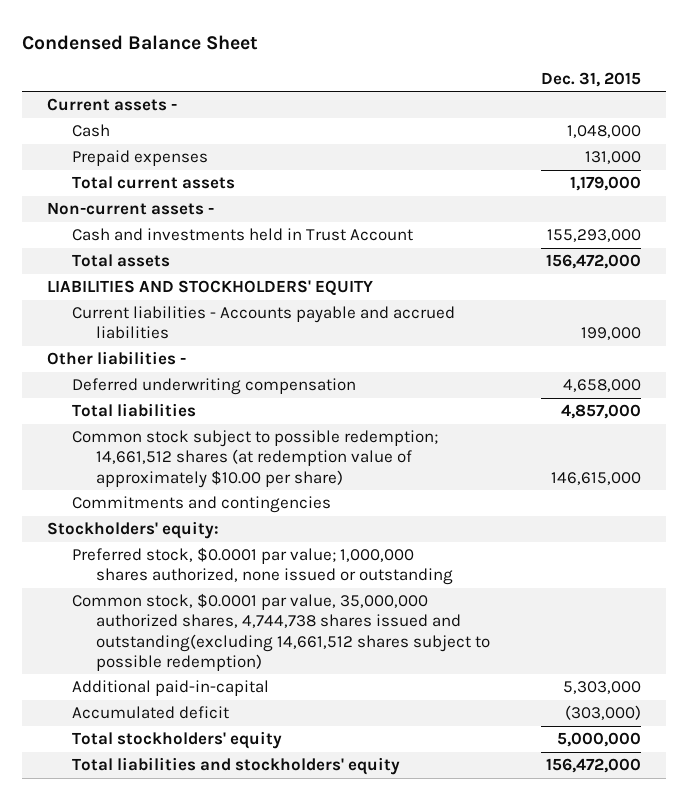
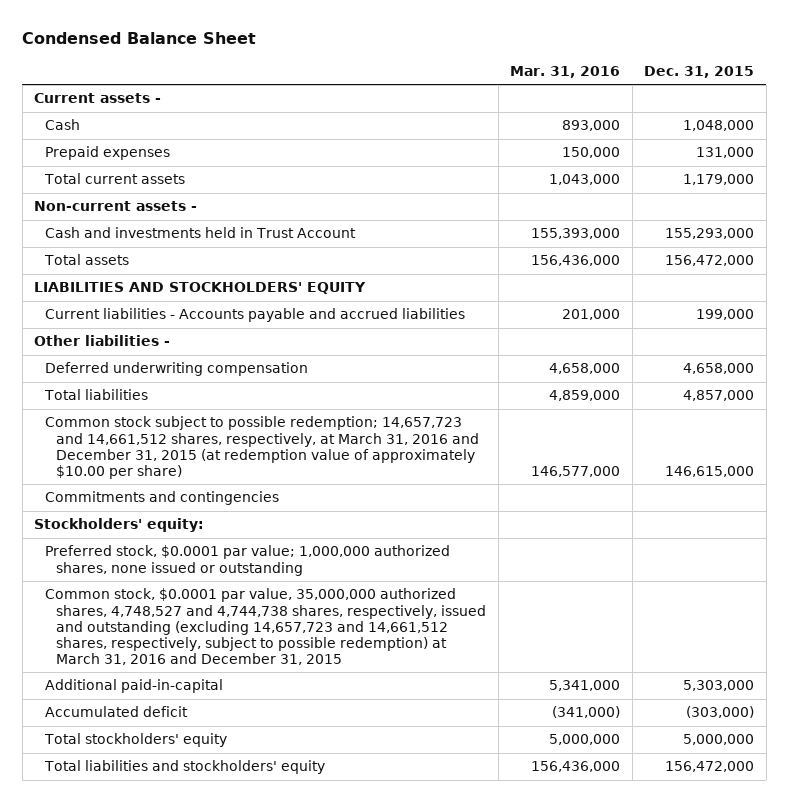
none -> [510,65,621,78] Mar. 31, 2016
[71,430,438,488] Common stock subject to possible redemption; 14,661,512 shares (at redemption value of approximately $10.00 per share) -> [45,416,480,479] Common stock subject to possible redemption; 14,657,723 and 14,661,512 shares, respectively, at March 31, 2016 and December 31, 2015 (at redemption value of approximately $10.00 per share)
[71,547,453,586] Preferred stock, $0.0001 par value; 1,000,000 shares authorized, none issued or outstanding -> [45,545,451,576] Preferred stock, $0.0001 par value; 1,000,000 authorized shares, none issued or outstanding
[71,593,490,672] Common stock, $0.0001 par value, 35,000,000 authorized shares, 4,744,738 shares issued and outstanding(excluding 14,661,512 shares subject to possible redemption) -> [45,588,487,666] Common stock, $0.0001 par value, 35,000,000 authorized shares, 4,748,527 and 4,744,738 shares, respectively, issued and outstanding (excluding 14,657,723 and 14,661,512 shares, respectively, subject to possible redemption) at March 31, 2016 and December 31, 2015

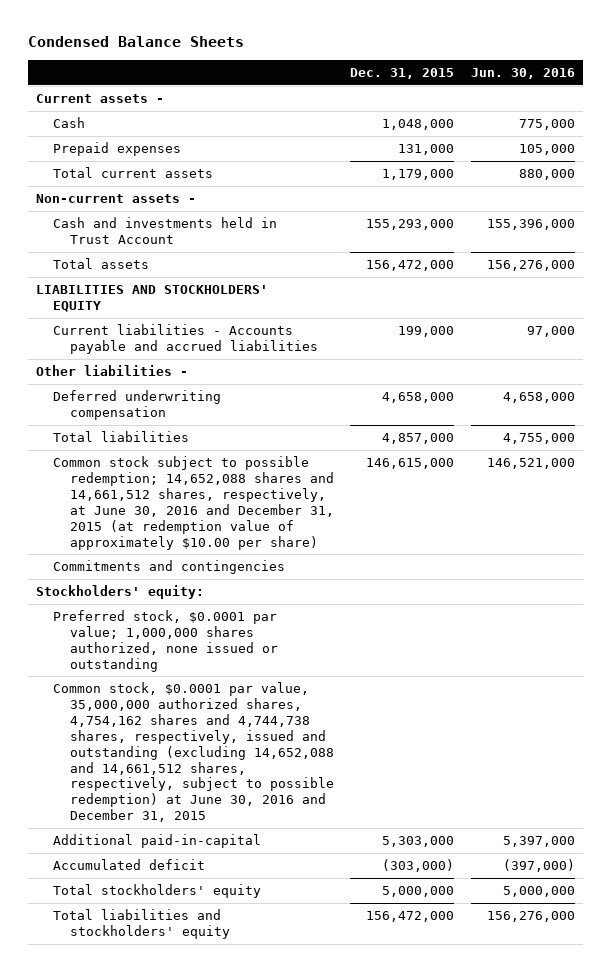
[22,31,257,44] Condensed Balance Sheet -> [27,36,244,48] Condensed Balance Sheets
[510,65,621,78] Mar. 31, 2016 -> none
none -> [471,67,576,79] Jun. 30, 2016
[45,416,480,479] Common stock subject to possible redemption; 14,657,723 and 14,661,512 shares, respectively, at March 31, 2016 and December 31, 2015 (at redemption value of approximately $10.00 per share) -> [52,455,334,550] Common stock subject to possible redemption; 14,652,088 shares and 14,661,512 shares, respectively, at June 30, 2016 and December 31, 2015 (at redemption value of approximately $10.00 per share)
[45,545,451,576] Preferred stock, $0.0001 par value; 1,000,000 authorized shares, none issued or outstanding -> [52,609,278,672] Preferred stock, $0.0001 par value; 1,000,000 shares authorized, none issued or outstanding
[45,588,487,666] Common stock, $0.0001 par value, 35,000,000 authorized shares, 4,748,527 and 4,744,738 shares, respectively, issued and outstanding (excluding 14,657,723 and 14,661,512 shares, respectively, subject to possible redemption) at March 31, 2016 and December 31, 2015 -> [52,681,334,823] Common stock, $0.0001 par value, 35,000,000 authorized shares, 4,754,162 shares and 4,744,738 shares, respectively, issued and outstanding (excluding 14,652,088 and 14,661,512 shares, respectively, subject to possible redemption) at June 30, 2016 and December 31, 2015

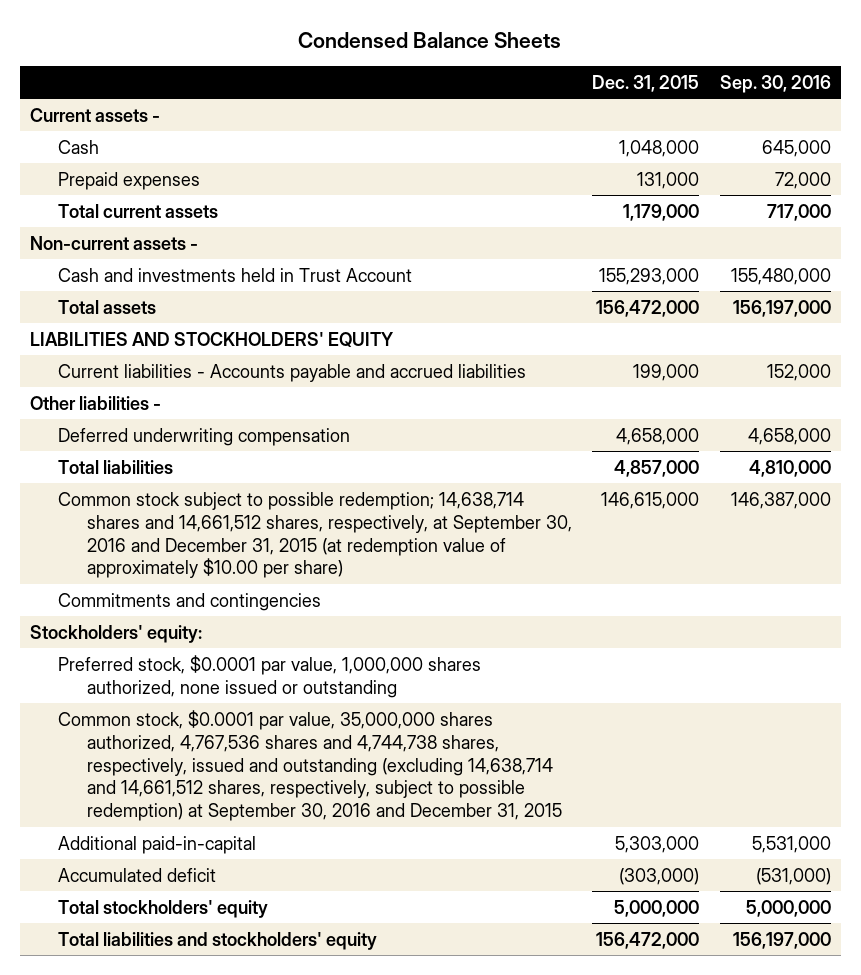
[471,67,576,79] Jun. 30, 2016 -> none
none -> [719,74,831,93] Sep. 30, 2016
[52,455,334,550] Common stock subject to possible redemption; 14,652,088 shares and 14,661,512 shares, respectively, at June 30, 2016 and December 31, 2015 (at redemption value of approximately $10.00 per share) -> [58,491,573,579] Common stock subject to possible redemption; 14,638,714 shares and 14,661,512 shares, respectively, at September 30, 2016 and December 31, 2015 (at redemption value of approximately $10.00 per share)
[52,609,278,672] Preferred stock, $0.0001 par value; 1,000,000 shares authorized, none issued or outstanding -> [58,654,482,698] Preferred stock, $0.0001 par value, 1,000,000 shares authorized, none issued or outstanding
[52,681,334,823] Common stock, $0.0001 par value, 35,000,000 authorized shares, 4,754,162 shares and 4,744,738 shares, respectively, issued and outstanding (excluding 14,652,088 and 14,661,512 shares, respectively, subject to possible redemption) at June 30, 2016 and December 31, 2015 -> [58,709,563,822] Common stock, $0.0001 par value, 35,000,000 shares authorized, 4,767,536 shares and 4,744,738 shares, respectively, issued and outstanding (excluding 14,638,714 and 14,661,512 shares, respectively, subject to possible redemption) at September 30, 2016 and December 31, 2015

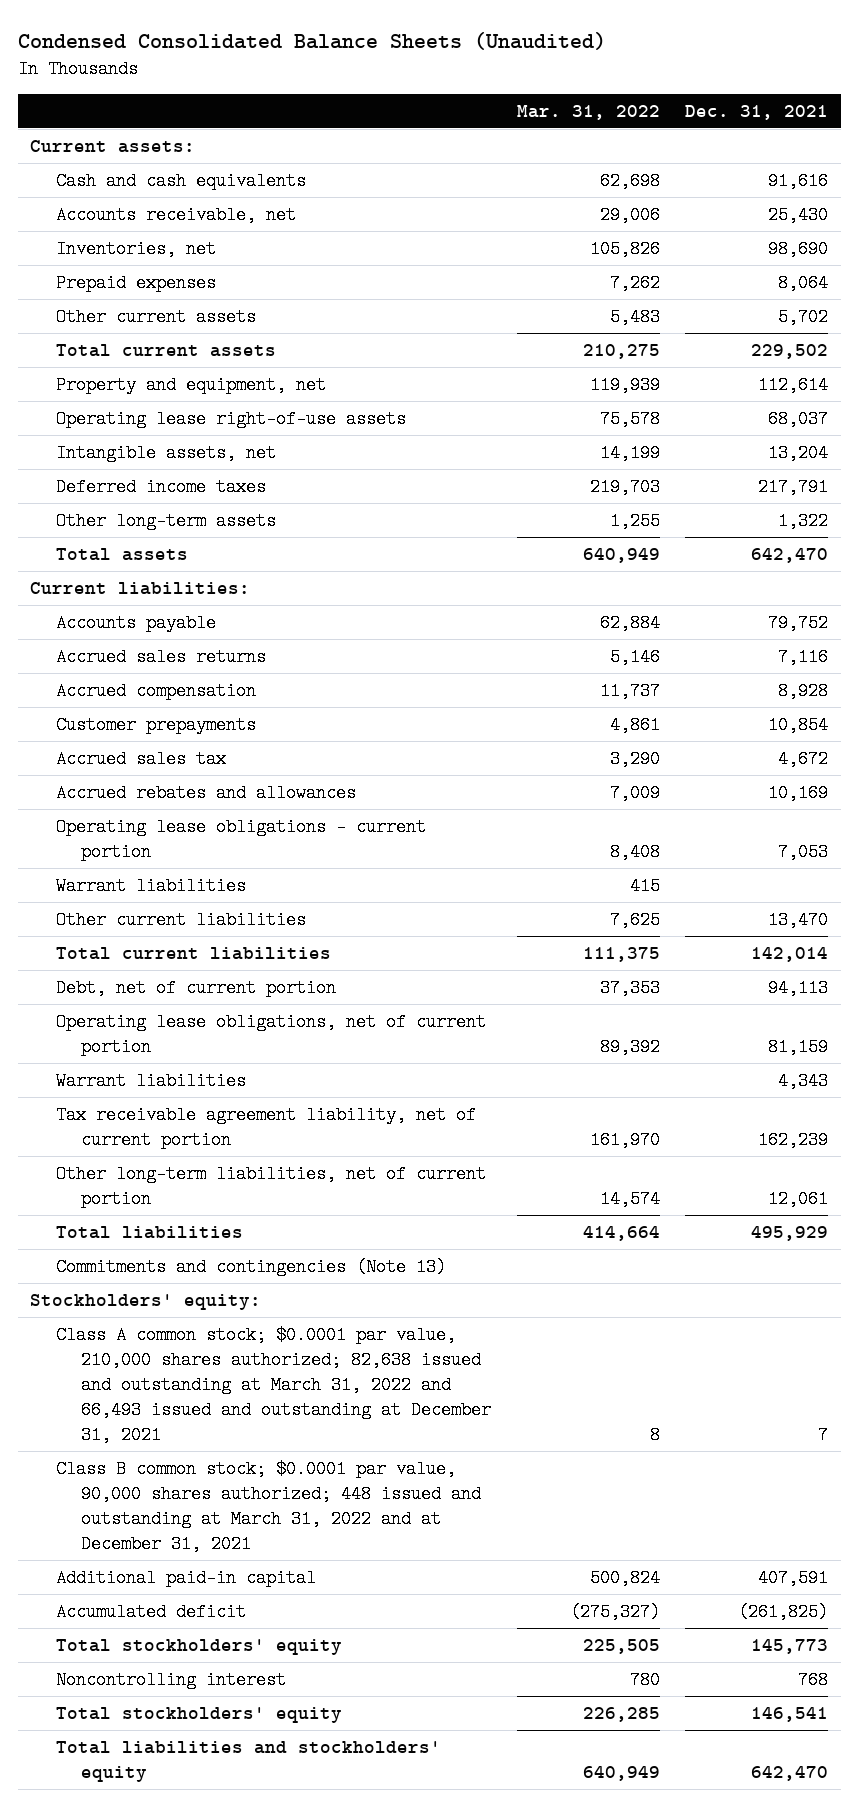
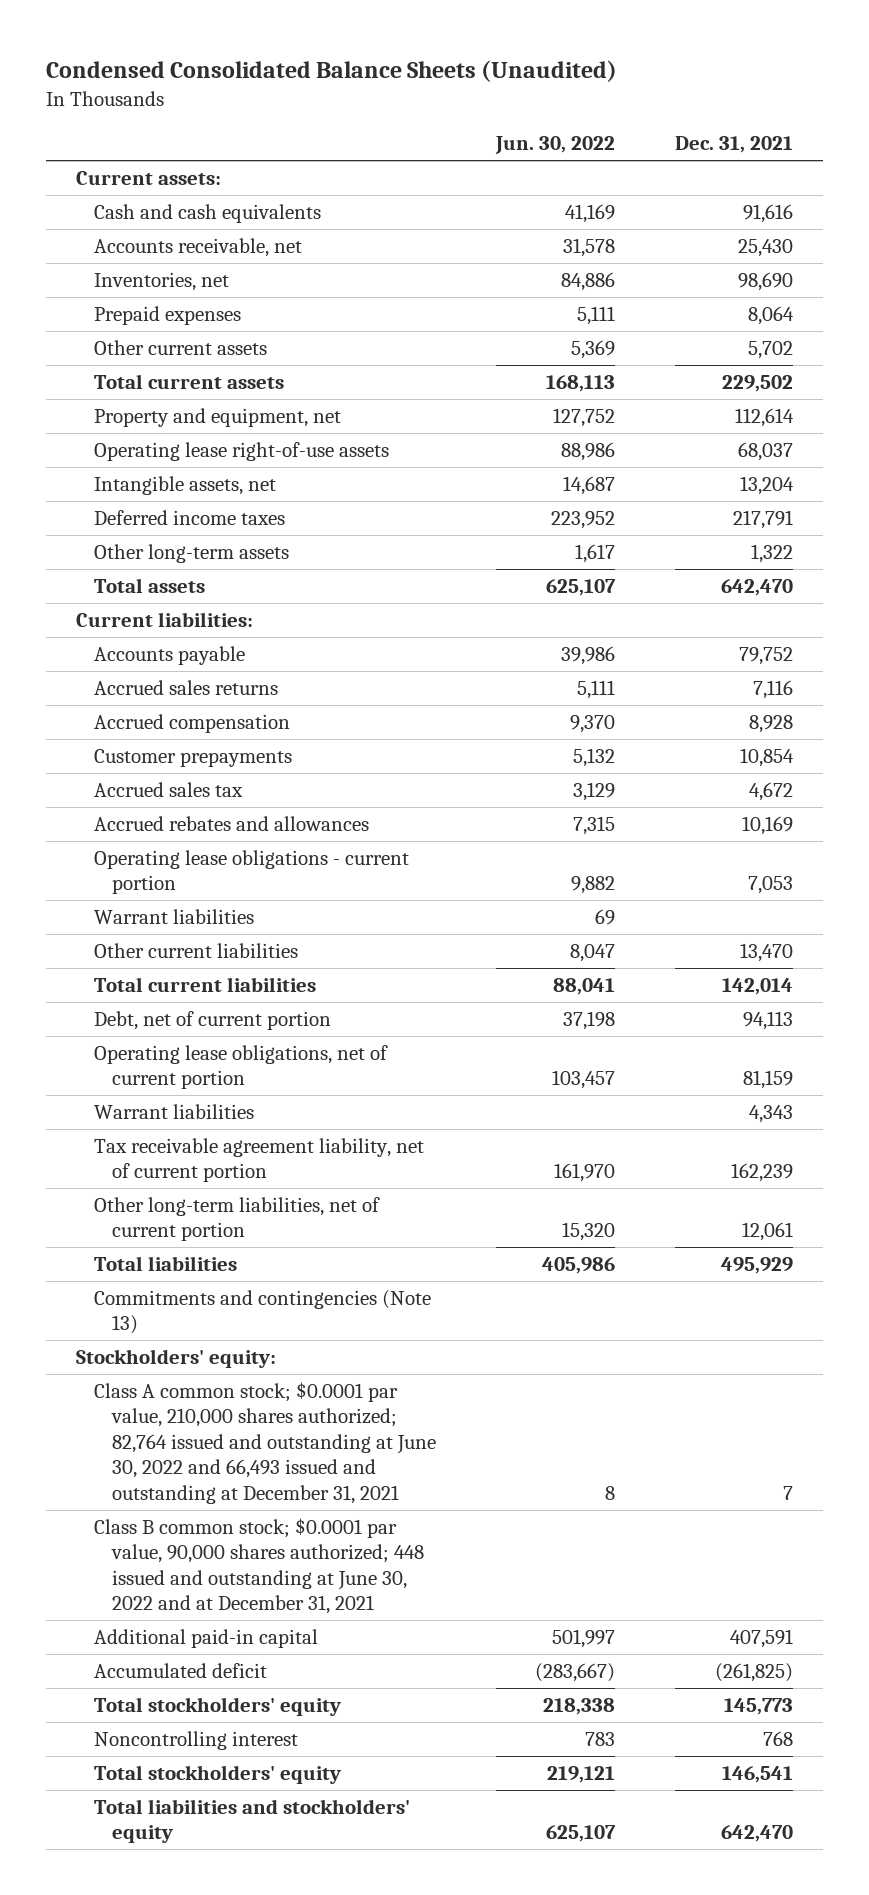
[516,104,660,120] Mar. 31, 2022 -> none
none -> [494,136,615,155] Jun. 30, 2022
[55,1325,492,1444] Class A common stock; $0.0001 par value, 210,000 shares authorized; 82,638 issued and outstanding at March 31, 2022 and 66,493 issued and outstanding at December 31, 2021 -> [94,1381,436,1505] Class A common stock; $0.0001 par value, 210,000 shares authorized; 82,764 issued and outstanding at June 30, 2022 and 66,493 issued and outstanding at December 31, 2021
[55,1459,482,1553] Class B common stock; $0.0001 par value, 90,000 shares authorized; 448 issued and outstanding at March 31, 2022 and at December 31, 2021 -> [94,1517,424,1615] Class B common stock; $0.0001 par value, 90,000 shares authorized; 448 issued and outstanding at June 30, 2022 and at December 31, 2021

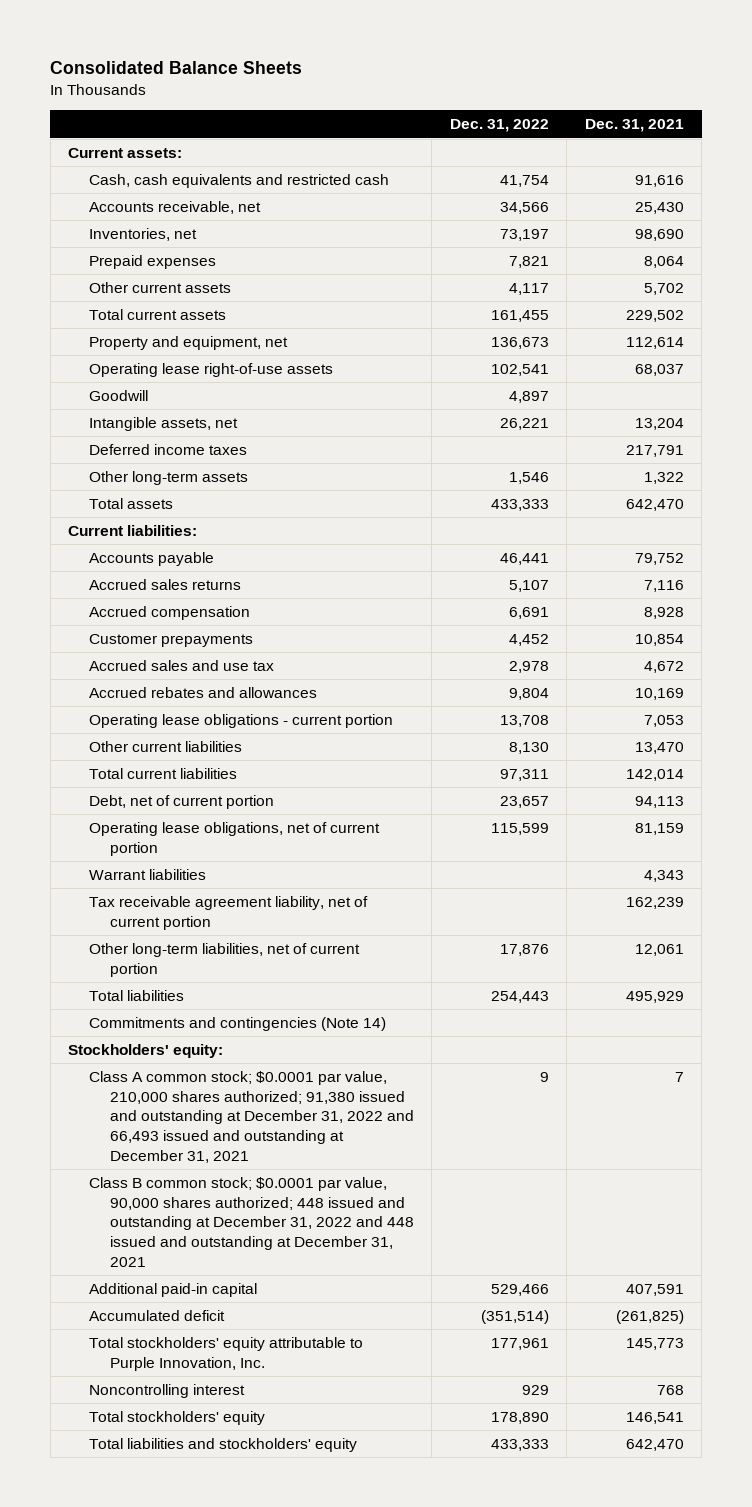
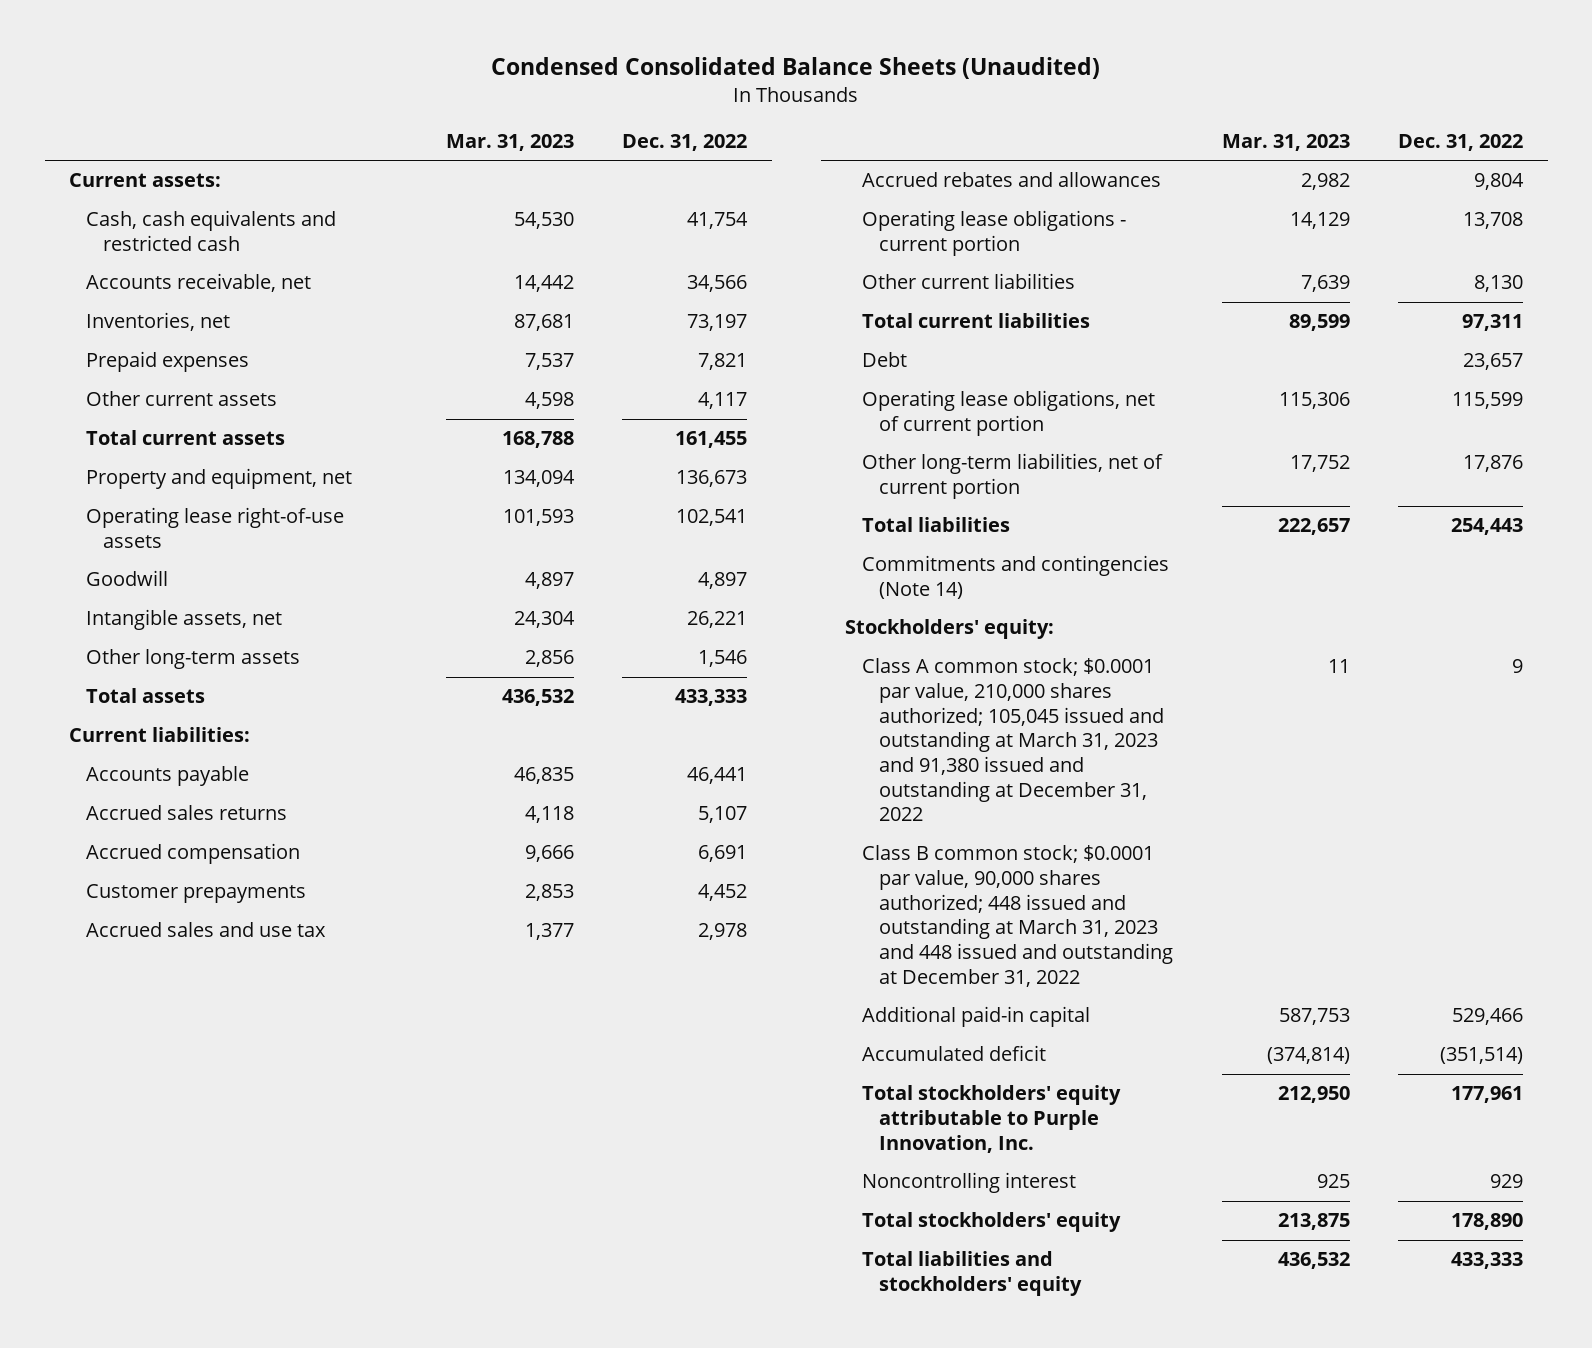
[50,61,303,75] Consolidated Balance Sheets -> [491,57,1101,80] Condensed Consolidated Balance Sheets (Unaudited)
[584,119,684,133] Dec. 31, 2021 -> none
none -> [445,133,574,151] Mar. 31, 2023
[89,443,248,455] Deferred income taxes -> none
[89,794,275,809] Debt, net of current portion -> [862,352,908,368] Debt
[89,868,207,880] Warrant liabilities -> none
[89,895,369,930] Tax receivable agreement liability, net of current portion -> none
[89,1070,414,1163] Class A common stock; $0.0001 par value, 210,000 shares authorized; 91,380 issued and outstanding at December 31, 2022 and 66,493 issued and outstanding at December 31, 2021 -> [862,658,1165,822] Class A common stock; $0.0001 par value, 210,000 shares authorized; 105,045 issued and outstanding at March 31, 2023 and 91,380 issued and outstanding at December 31, 2022
[89,1176,414,1267] Class B common stock; $0.0001 par value, 90,000 shares authorized; 448 issued and outstanding at December 31, 2022 and 448 issued and outstanding at December 31, 2021 -> [862,845,1174,987] Class B common stock; $0.0001 par value, 90,000 shares authorized; 448 issued and outstanding at March 31, 2023 and 448 issued and outstanding at December 31, 2022

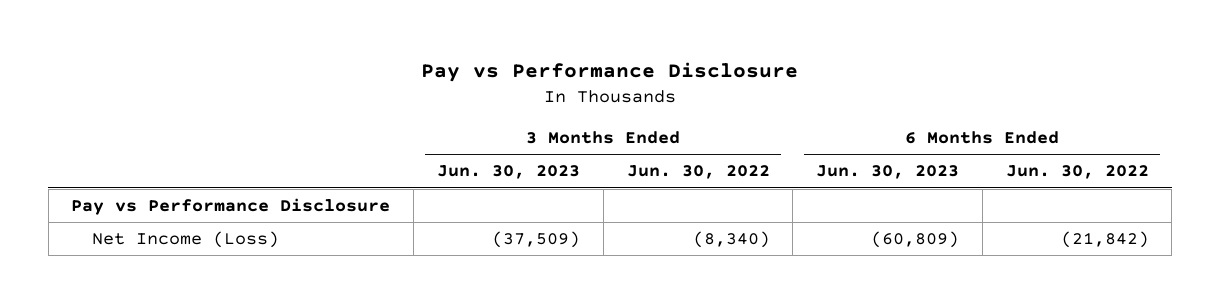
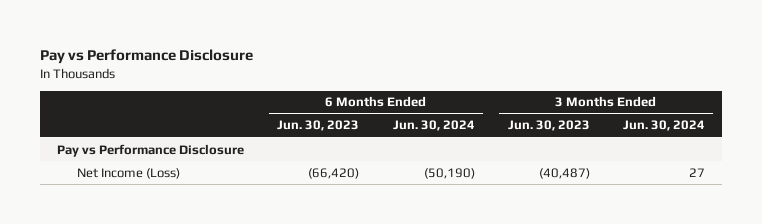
[626,165,770,180] Jun. 30, 2022 -> none
[1005,165,1149,180] Jun. 30, 2022 -> none
none -> [392,120,475,132] Jun. 30, 2024
none -> [623,120,706,132] Jun. 30, 2024
[491,231,580,249] (37,509) -> [538,167,590,179] (40,487)
[871,231,960,249] (60,809) -> [308,167,360,179] (66,420)

